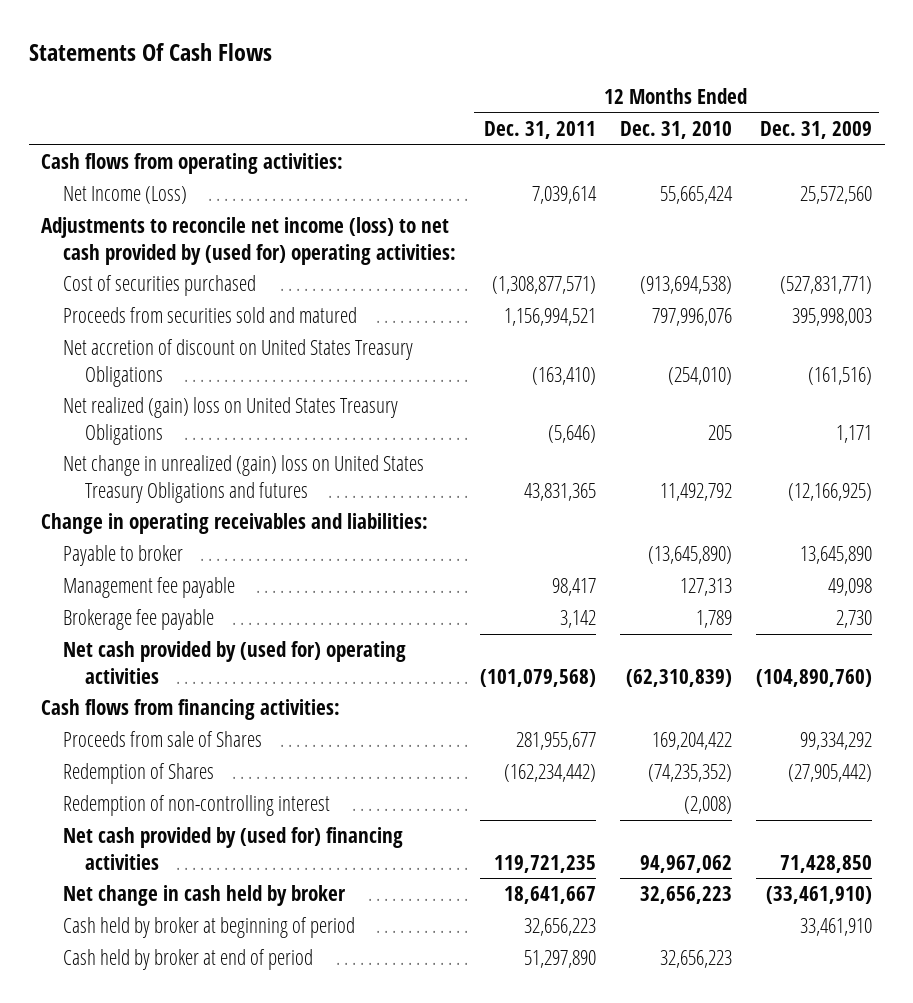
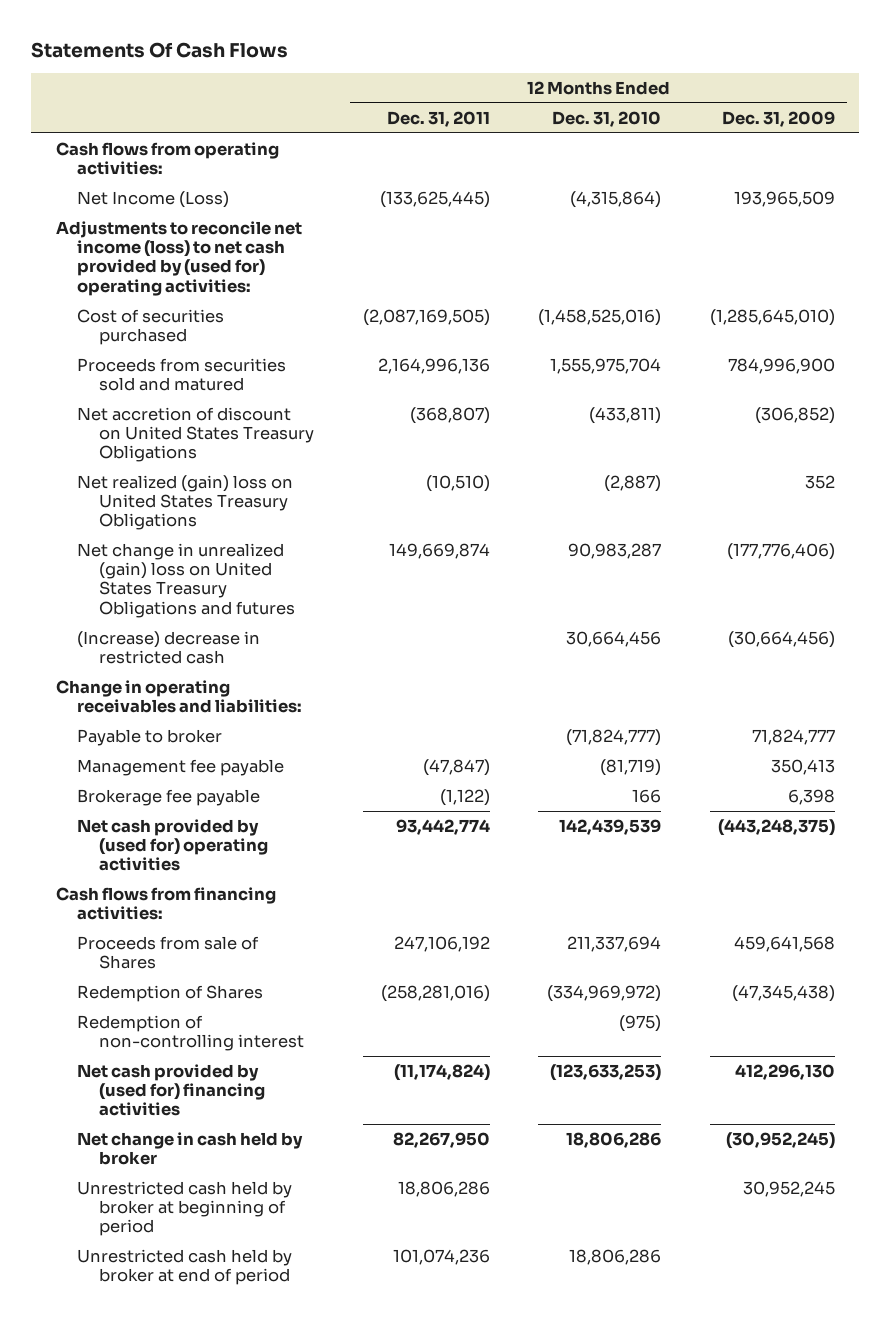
[532,186,598,205] 7,039,614 -> [379,190,490,208] (133,625,445)
[660,186,734,205] 55,665,424 -> [570,190,662,208] (4,315,864)
[800,186,873,205] 25,572,560 -> [733,190,835,207] 193,965,509
[492,276,597,295] (1,308,877,571) -> [362,308,490,326] (2,087,169,505)
[640,276,733,295] (913,694,538) -> [538,308,662,326] (1,458,525,016)
[780,276,873,295] (527,831,771) -> [709,308,835,326] (1,285,645,010)
[504,308,597,327] 1,156,994,521 -> [377,357,490,374] 2,164,996,136
[652,308,733,327] 797,996,076 -> [550,357,662,374] 1,555,975,704
[792,308,873,327] 395,998,003 -> [727,357,835,374] 784,996,900
[532,366,597,385] (163,410) -> [409,406,490,424] (368,807)
[668,366,733,385] (254,010) -> [589,406,662,424] (433,811)
[808,366,873,385] (161,516) -> [754,406,835,424] (306,852)
[548,424,597,443] (5,646) -> [425,474,490,492] (10,510)
[708,424,733,440] 205 -> [604,474,662,492] (2,887)
[836,424,873,443] 1,171 -> [804,474,835,489] 352
[524,482,597,501] 43,831,365 -> [388,542,490,559] 149,669,874
[660,482,733,501] 11,492,792 -> [568,542,662,559] 90,983,287
[788,482,873,501] (12,166,925) -> [726,542,835,560] (177,776,406)
none -> [77,630,261,665] (Increase) decrease in restricted cash
[648,546,733,565] (13,645,890) -> [566,728,662,746] (71,824,777)
[800,546,873,565] 13,645,890 -> [751,728,835,745] 71,824,777
[552,578,597,597] 98,417 -> [422,758,490,776] (47,847)
[680,578,733,597] 127,313 -> [600,758,662,776] (81,719)
[828,578,873,597] 49,098 -> [770,758,835,775] 350,413
[560,610,597,629] 3,142 -> [439,788,490,806] (1,122)
[696,610,733,629] 1,789 -> [632,788,662,803] 166
[836,610,873,629] 2,730 -> [787,788,835,805] 6,398
[480,668,597,687] (101,079,568) -> [395,818,490,835] 93,442,774
[626,668,733,687] (62,310,839) -> [559,818,662,835] 142,439,539
[756,668,873,687] (104,890,760) -> [717,818,835,836] (443,248,375)
[516,732,597,751] 281,955,677 -> [393,935,490,952] 247,106,192
[652,732,733,751] 169,204,422 -> [567,935,662,952] 211,337,694
[800,732,873,751] 99,334,292 -> [733,935,835,952] 459,641,568
[504,764,597,783] (162,234,442) -> [380,984,490,1002] (258,281,016)
[648,764,733,783] (74,235,352) -> [547,984,662,1002] (334,969,972)
[788,764,873,783] (27,905,442) -> [731,984,835,1002] (47,345,438)
[684,796,733,815] (2,008) -> [619,1014,662,1032] (975)
[494,854,597,873] 119,721,235 -> [393,1063,490,1081] (11,174,824)
[640,854,733,873] 94,967,062 -> [550,1063,662,1081] (123,633,253)
[780,854,873,873] 71,428,850 -> [734,1063,835,1080] 412,296,130
[504,886,597,905] 18,641,667 -> [392,1131,490,1148] 82,267,950
[640,886,733,905] 32,656,223 -> [566,1131,662,1148] 18,806,286
[766,886,873,905] (33,461,910) -> [725,1131,835,1149] (30,952,245)
[63,917,356,939] Cash held by broker at beginning of period -> [77,1180,293,1237] Unrestricted cash held by broker at beginning of period
[524,918,597,937] 32,656,223 -> [397,1180,490,1197] 18,806,286
[800,918,873,937] 33,461,910 -> [742,1180,835,1197] 30,952,245
[63,949,314,971] Cash held by broker at end of period -> [77,1248,293,1286] Unrestricted cash held by broker at end of period
[524,950,597,969] 51,297,890 -> [392,1248,490,1265] 101,074,236
[660,950,733,969] 32,656,223 -> [569,1248,662,1265] 18,806,286

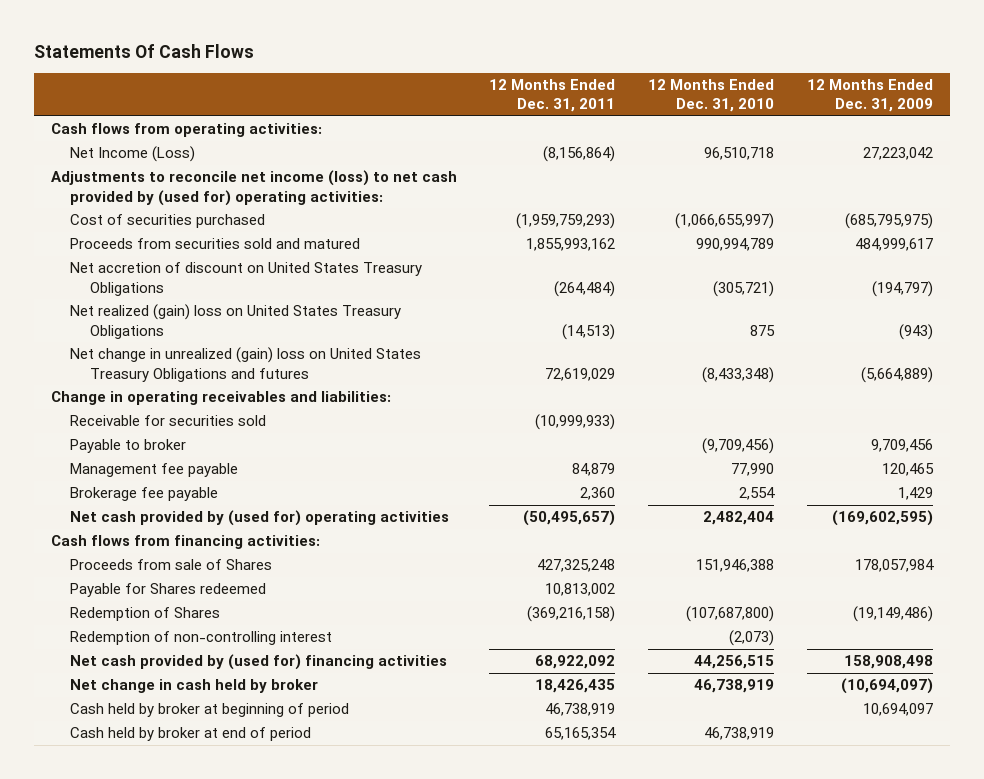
[379,190,490,208] (133,625,445) -> [543,146,616,163] (8,156,864)
[570,190,662,208] (4,315,864) -> [704,147,775,161] 96,510,718
[733,190,835,207] 193,965,509 -> [863,147,934,161] 27,223,042
[77,630,261,665] (Increase) decrease in restricted cash -> none
[362,308,490,326] (2,087,169,505) -> [516,213,616,230] (1,959,759,293)
[538,308,662,326] (1,458,525,016) -> [675,213,775,230] (1,066,655,997)
[709,308,835,326] (1,285,645,010) -> [845,213,934,230] (685,795,975)
[377,357,490,374] 2,164,996,136 -> [526,238,616,252] 1,855,993,162
[550,357,662,374] 1,555,975,704 -> [696,238,775,252] 990,994,789
[727,357,835,374] 784,996,900 -> [855,238,934,252] 484,999,617
[409,406,490,424] (368,807) -> [554,280,616,297] (264,484)
[589,406,662,424] (433,811) -> [713,280,775,297] (305,721)
[754,406,835,424] (306,852) -> [872,280,934,297] (194,797)
[425,474,490,492] (10,510) -> [562,323,616,340] (14,513)
[604,474,662,492] (2,887) -> [750,324,776,336] 875
[804,474,835,489] 352 -> [899,323,934,340] (943)
[388,542,490,559] 149,669,874 -> [545,367,616,381] 72,619,029
[568,542,662,559] 90,983,287 -> [702,366,775,383] (8,433,348)
[726,542,835,560] (177,776,406) -> [861,366,934,383] (5,664,889)
none -> [70,415,267,427] Receivable for securities sold
[566,728,662,746] (71,824,777) -> [702,438,775,455] (9,709,456)
[751,728,835,745] 71,824,777 -> [871,439,934,453] 9,709,456
[422,758,490,776] (47,847) -> [572,463,616,477] 84,879
[600,758,662,776] (81,719) -> [731,463,775,477] 77,990
[770,758,835,775] 350,413 -> [882,463,935,477] 120,465
[439,788,490,806] (1,122) -> [580,487,616,501] 2,360
[632,788,662,803] 166 -> [739,487,776,501] 2,554
[787,788,835,805] 6,398 -> [898,487,934,501] 1,429
[395,818,490,835] 93,442,774 -> [523,510,616,527] (50,495,657)
[559,818,662,835] 142,439,539 -> [703,511,775,526] 2,482,404
[717,818,835,836] (443,248,375) -> [832,510,934,527] (169,602,595)
[393,935,490,952] 247,106,192 -> [537,559,616,573] 427,325,248
[567,935,662,952] 211,337,694 -> [696,559,775,573] 151,946,388
[733,935,835,952] 459,641,568 -> [855,559,935,573] 178,057,984
none -> [70,583,267,598] Payable for Shares redeemed
[380,984,490,1002] (258,281,016) -> [527,606,616,623] (369,216,158)
[547,984,662,1002] (334,969,972) -> [686,606,775,623] (107,687,800)
[731,984,835,1002] (47,345,438) -> [853,606,934,623] (19,149,486)
[619,1014,662,1032] (975) -> [729,630,775,647] (2,073)
[393,1063,490,1081] (11,174,824) -> [535,655,616,670] 68,922,092
[550,1063,662,1081] (123,633,253) -> [694,655,775,670] 44,256,515
[734,1063,835,1080] 412,296,130 -> [844,655,934,670] 158,908,498
[392,1131,490,1148] 82,267,950 -> [535,679,616,694] 18,426,435
[566,1131,662,1148] 18,806,286 -> [694,679,775,694] 46,738,919
[725,1131,835,1149] (30,952,245) -> [841,678,934,695] (10,694,097)
[77,1180,293,1237] Unrestricted cash held by broker at beginning of period -> [70,703,350,718] Cash held by broker at beginning of period
[397,1180,490,1197] 18,806,286 -> [545,703,616,717] 46,738,919
[742,1180,835,1197] 30,952,245 -> [863,703,934,717] 10,694,097
[77,1248,293,1286] Unrestricted cash held by broker at end of period -> [70,727,312,742] Cash held by broker at end of period
[392,1248,490,1265] 101,074,236 -> [545,727,617,741] 65,165,354
[569,1248,662,1265] 18,806,286 -> [704,727,775,741] 46,738,919

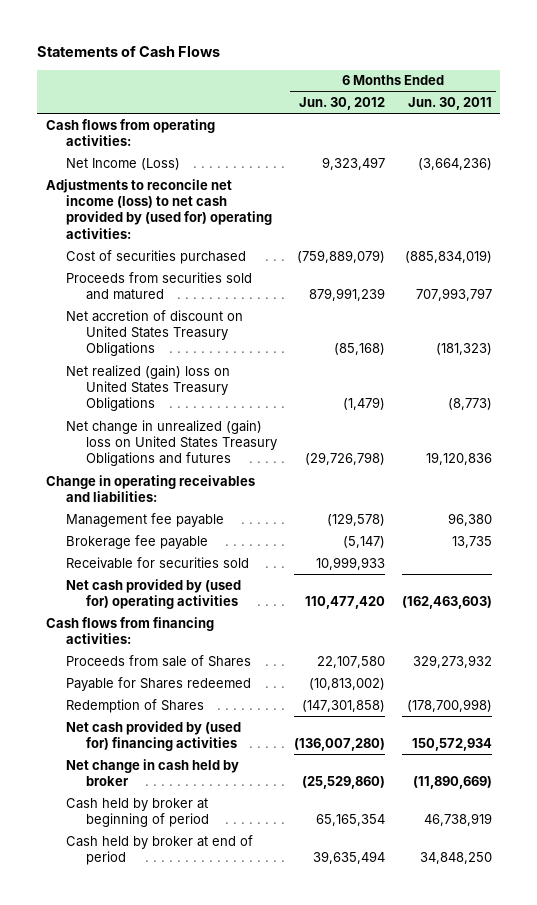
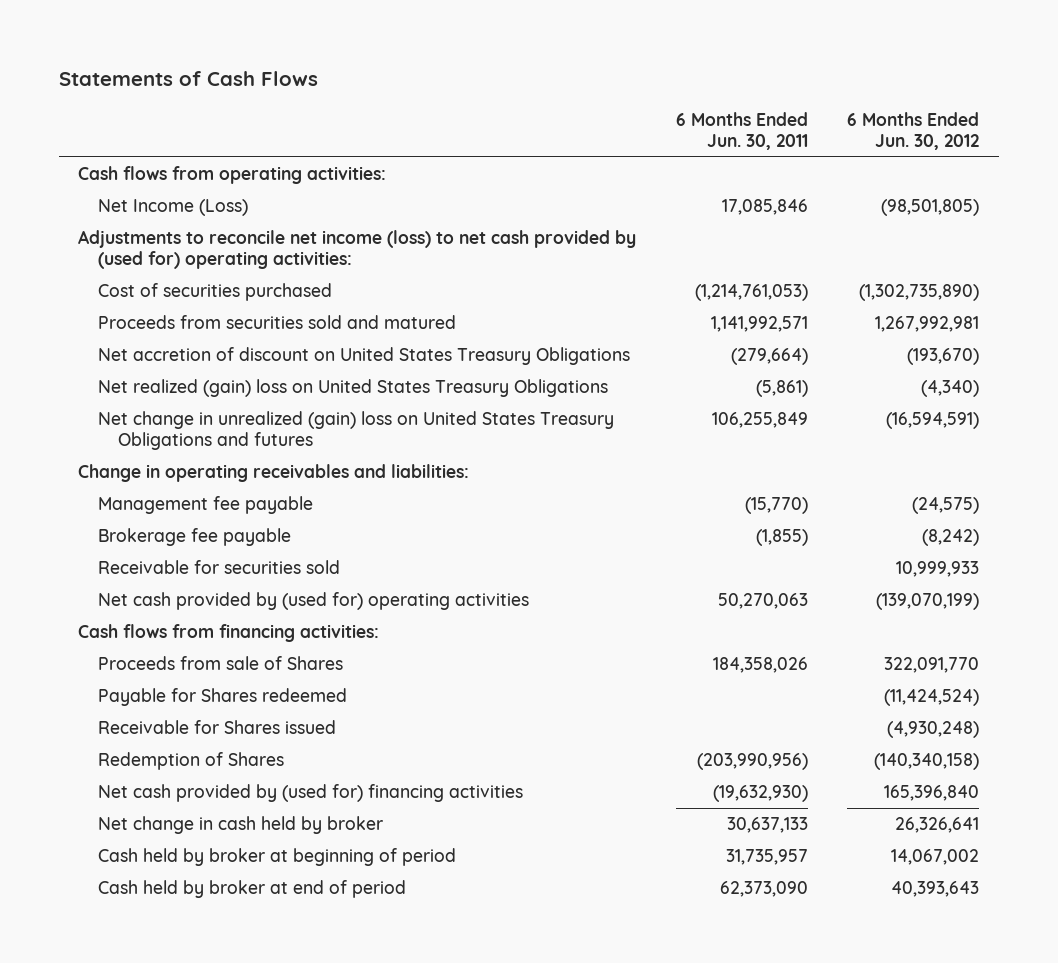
[321,156,385,170] 9,323,497 -> [881,199,980,217] (98,501,805)
[417,157,492,170] (3,664,236) -> [721,199,808,216] 17,085,846
[296,249,385,263] (759,889,079) -> [859,284,980,302] (1,302,735,890)
[404,249,492,263] (885,834,019) -> [694,284,808,302] (1,214,761,053)
[308,288,385,302] 879,991,239 -> [875,316,980,333] 1,267,992,981
[415,288,492,302] 707,993,797 -> [710,316,808,333] 1,141,992,571
[333,343,385,356] (85,168) -> [907,348,980,366] (193,670)
[435,343,492,356] (181,323) -> [730,348,808,366] (279,664)
[342,397,385,411] (1,479) -> [921,380,980,398] (4,340)
[447,398,492,411] (8,773) -> [755,380,808,398] (5,861)
[304,452,385,466] (29,726,798) -> [886,412,980,430] (16,594,591)
[425,452,492,466] 19,120,836 -> [711,412,808,429] 106,255,849
[326,512,385,526] (129,578) -> [912,497,980,515] (24,575)
[447,512,492,526] 96,380 -> [744,497,808,515] (15,770)
[342,535,385,548] (5,147) -> [922,529,980,547] (8,242)
[451,535,492,548] 13,735 -> [755,529,808,547] (1,855)
[304,596,385,610] 110,477,420 -> [876,593,980,611] (139,070,199)
[401,596,492,610] (162,463,603) -> [717,593,808,610] 50,270,063
[316,655,385,668] 22,107,580 -> [884,657,980,674] 322,091,770
[412,654,492,668] 329,273,932 -> [712,657,808,674] 184,358,026
[308,677,385,690] (10,813,002) -> [884,689,980,707] (11,424,524)
none -> [98,720,337,735] Receivable for Shares issued
[301,699,385,712] (147,301,858) -> [874,753,980,771] (140,340,158)
[406,698,492,712] (178,700,998) -> [696,753,808,771] (203,990,956)
[293,738,385,752] (136,007,280) -> [884,785,980,802] 165,396,840
[411,738,492,752] 150,572,934 -> [712,785,808,803] (19,632,930)
[301,776,385,790] (25,529,860) -> [895,817,980,834] 26,326,641
[412,776,492,790] (11,890,669) -> [726,817,808,834] 30,637,133
[315,814,385,827] 65,165,354 -> [891,849,980,866] 14,067,002
[423,813,492,827] 46,738,919 -> [725,849,808,866] 31,735,957
[312,851,385,865] 39,635,494 -> [891,881,980,898] 40,393,643
[419,852,492,865] 34,848,250 -> [719,881,808,898] 62,373,090

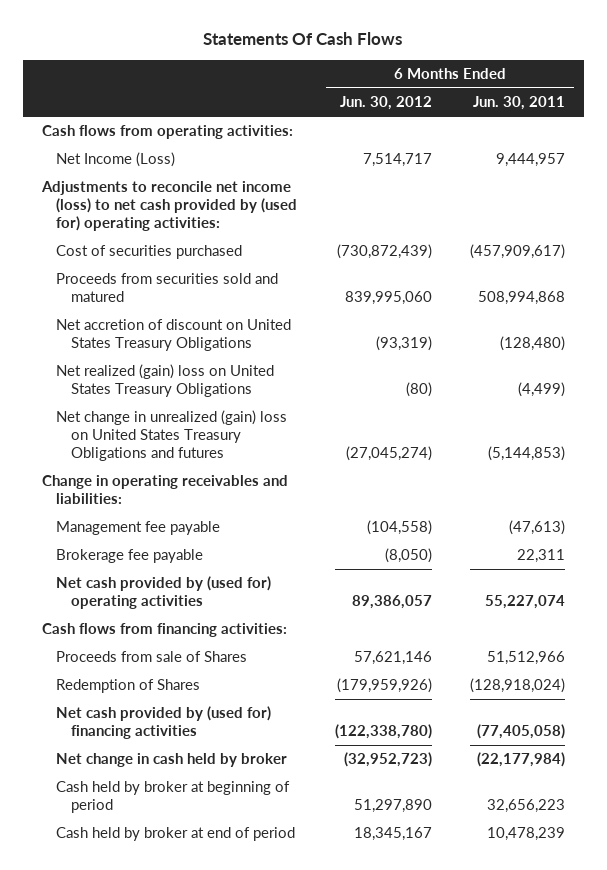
[58,71,318,87] Statements of Cash Flows -> [203,32,403,46] Statements Of Cash Flows
[721,199,808,216] 17,085,846 -> [495,153,565,168] 9,444,957
[881,199,980,217] (98,501,805) -> [363,153,433,168] 7,514,717
[694,284,808,302] (1,214,761,053) -> [469,244,565,260] (457,909,617)
[859,284,980,302] (1,302,735,890) -> [337,244,433,260] (730,872,439)
[710,316,808,333] 1,141,992,571 -> [477,291,565,306] 508,994,868
[875,316,980,333] 1,267,992,981 -> [345,291,433,306] 839,995,060
[730,348,808,366] (279,664) -> [499,336,565,352] (128,480)
[907,348,980,366] (193,670) -> [376,336,433,352] (93,319)
[755,380,808,398] (5,861) -> [517,382,565,398] (4,499)
[921,380,980,398] (4,340) -> [406,382,433,398] (80)
[711,412,808,429] 106,255,849 -> [487,446,565,462] (5,144,853)
[886,412,980,430] (16,594,591) -> [346,446,433,462] (27,045,274)
[98,560,341,575] Receivable for securities sold -> none
[744,497,808,515] (15,770) -> [508,520,565,536] (47,613)
[912,497,980,515] (24,575) -> [367,520,433,536] (104,558)
[755,529,808,547] (1,855) -> [516,549,565,564] 22,311
[922,529,980,547] (8,242) -> [385,548,433,564] (8,050)
[717,593,808,610] 50,270,063 -> [484,595,565,610] 55,227,074
[876,593,980,611] (139,070,199) -> [352,595,433,610] 89,386,057
[98,688,348,707] Payable for Shares redeemed -> none
[98,720,337,735] Receivable for Shares issued -> none
[712,657,808,674] 184,358,026 -> [486,651,565,666] 51,512,966
[884,657,980,674] 322,091,770 -> [354,651,433,666] 57,621,146
[696,753,808,771] (203,990,956) -> [469,678,565,694] (128,918,024)
[874,753,980,771] (140,340,158) -> [337,678,433,694] (179,959,926)
[712,785,808,803] (19,632,930) -> [476,724,565,740] (77,405,058)
[884,785,980,802] 165,396,840 -> [335,724,433,740] (122,338,780)
[726,817,808,834] 30,637,133 -> [476,752,565,768] (22,177,984)
[895,817,980,834] 26,326,641 -> [344,752,433,768] (32,952,723)
[725,849,808,866] 31,735,957 -> [486,799,565,814] 32,656,223
[891,849,980,866] 14,067,002 -> [354,799,433,814] 51,297,890
[719,881,808,898] 62,373,090 -> [486,827,565,842] 10,478,239
[891,881,980,898] 40,393,643 -> [354,827,433,842] 18,345,167

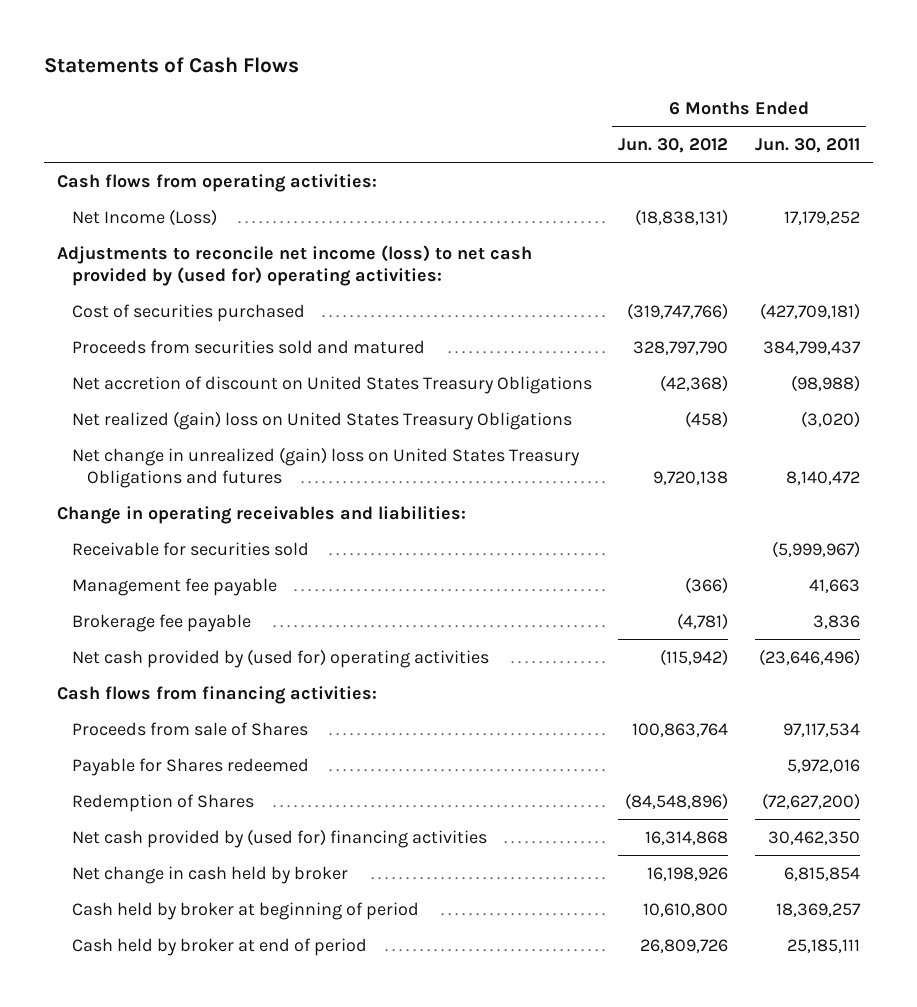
[203,32,403,46] Statements Of Cash Flows -> [44,57,300,74] Statements of Cash Flows
[363,153,433,168] 7,514,717 -> [635,208,729,226] (18,838,131)
[495,153,565,168] 9,444,957 -> [783,210,860,225] 17,179,252
[337,244,433,260] (730,872,439) -> [627,302,729,320] (319,747,766)
[469,244,565,260] (457,909,617) -> [759,302,860,320] (427,709,181)
[345,291,433,306] 839,995,060 -> [633,340,729,355] 328,797,790
[477,291,565,306] 508,994,868 -> [762,340,861,355] 384,799,437
[376,336,433,352] (93,319) -> [660,374,729,392] (42,368)
[499,336,565,352] (128,480) -> [790,374,860,392] (98,988)
[406,382,433,398] (80) -> [685,410,729,428] (458)
[517,382,565,398] (4,499) -> [800,410,860,428] (3,020)
[346,446,433,462] (27,045,274) -> [653,471,729,486] 9,720,138
[487,446,565,462] (5,144,853) -> [785,471,860,486] 8,140,472
none -> [72,541,310,556] Receivable for securities sold
[367,520,433,536] (104,558) -> [685,576,729,594] (366)
[508,520,565,536] (47,613) -> [808,578,860,593] 41,663
[385,548,433,564] (8,050) -> [677,612,729,630] (4,781)
[516,549,565,564] 22,311 -> [812,614,860,629] 3,836
[352,595,433,610] 89,386,057 -> [660,648,729,666] (115,942)
[484,595,565,610] 55,227,074 -> [758,648,860,666] (23,646,496)
[354,651,433,666] 57,621,146 -> [632,722,729,737] 100,863,764
[486,651,565,666] 51,512,966 -> [782,722,860,737] 97,117,534
none -> [72,757,310,776] Payable for Shares redeemed
[337,678,433,694] (179,959,926) -> [625,792,729,810] (84,548,896)
[469,678,565,694] (128,918,024) -> [761,792,860,810] (72,627,200)
[335,724,433,740] (122,338,780) -> [645,830,729,845] 16,314,868
[476,724,565,740] (77,405,058) -> [767,830,860,845] 30,462,350
[344,752,433,768] (32,952,723) -> [647,866,729,881] 16,198,926
[476,752,565,768] (22,177,984) -> [783,866,860,881] 6,815,854
[354,799,433,814] 51,297,890 -> [643,902,729,917] 10,610,800
[486,799,565,814] 32,656,223 -> [775,902,861,917] 18,369,257
[354,827,433,842] 18,345,167 -> [640,938,729,953] 26,809,726
[486,827,565,842] 10,478,239 -> [786,938,860,953] 25,185,111

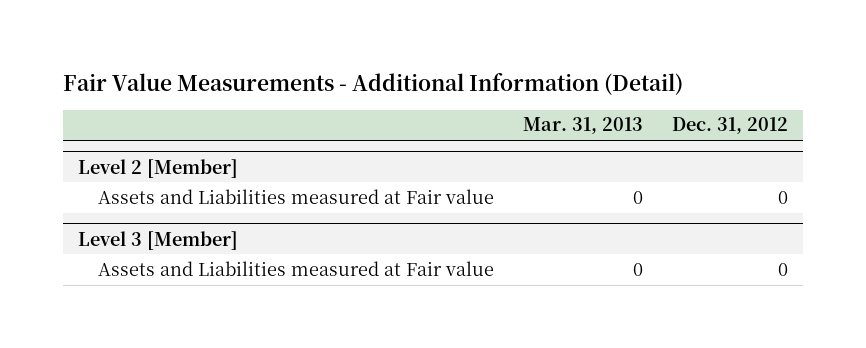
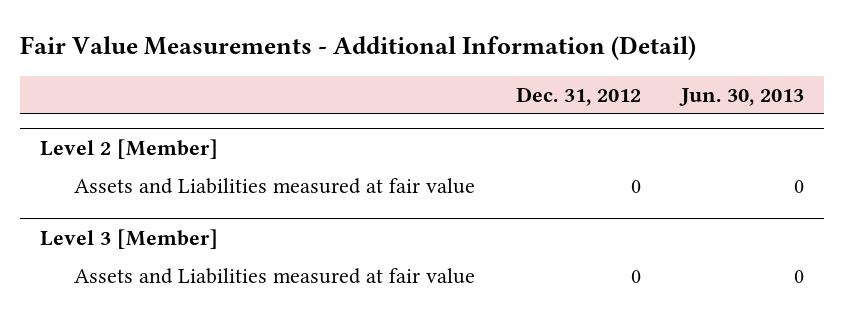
[523,117,644,135] Mar. 31, 2013 -> none
none -> [679,87,805,106] Jun. 30, 2013
[97,188,494,204] Assets and Liabilities measured at Fair value -> [74,178,476,195] Assets and Liabilities measured at fair value
[97,260,494,276] Assets and Liabilities measured at Fair value -> [74,268,476,285] Assets and Liabilities measured at fair value

